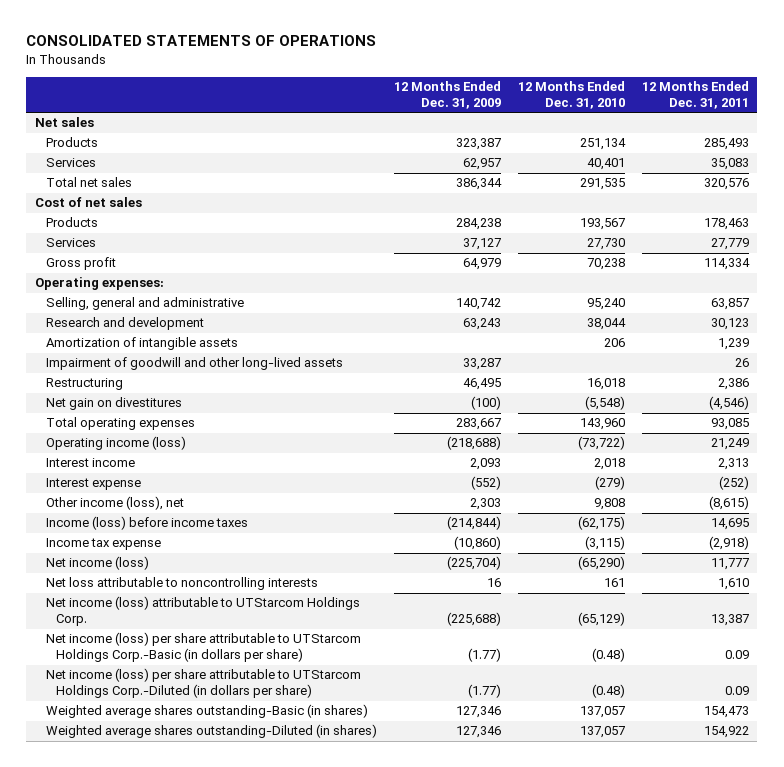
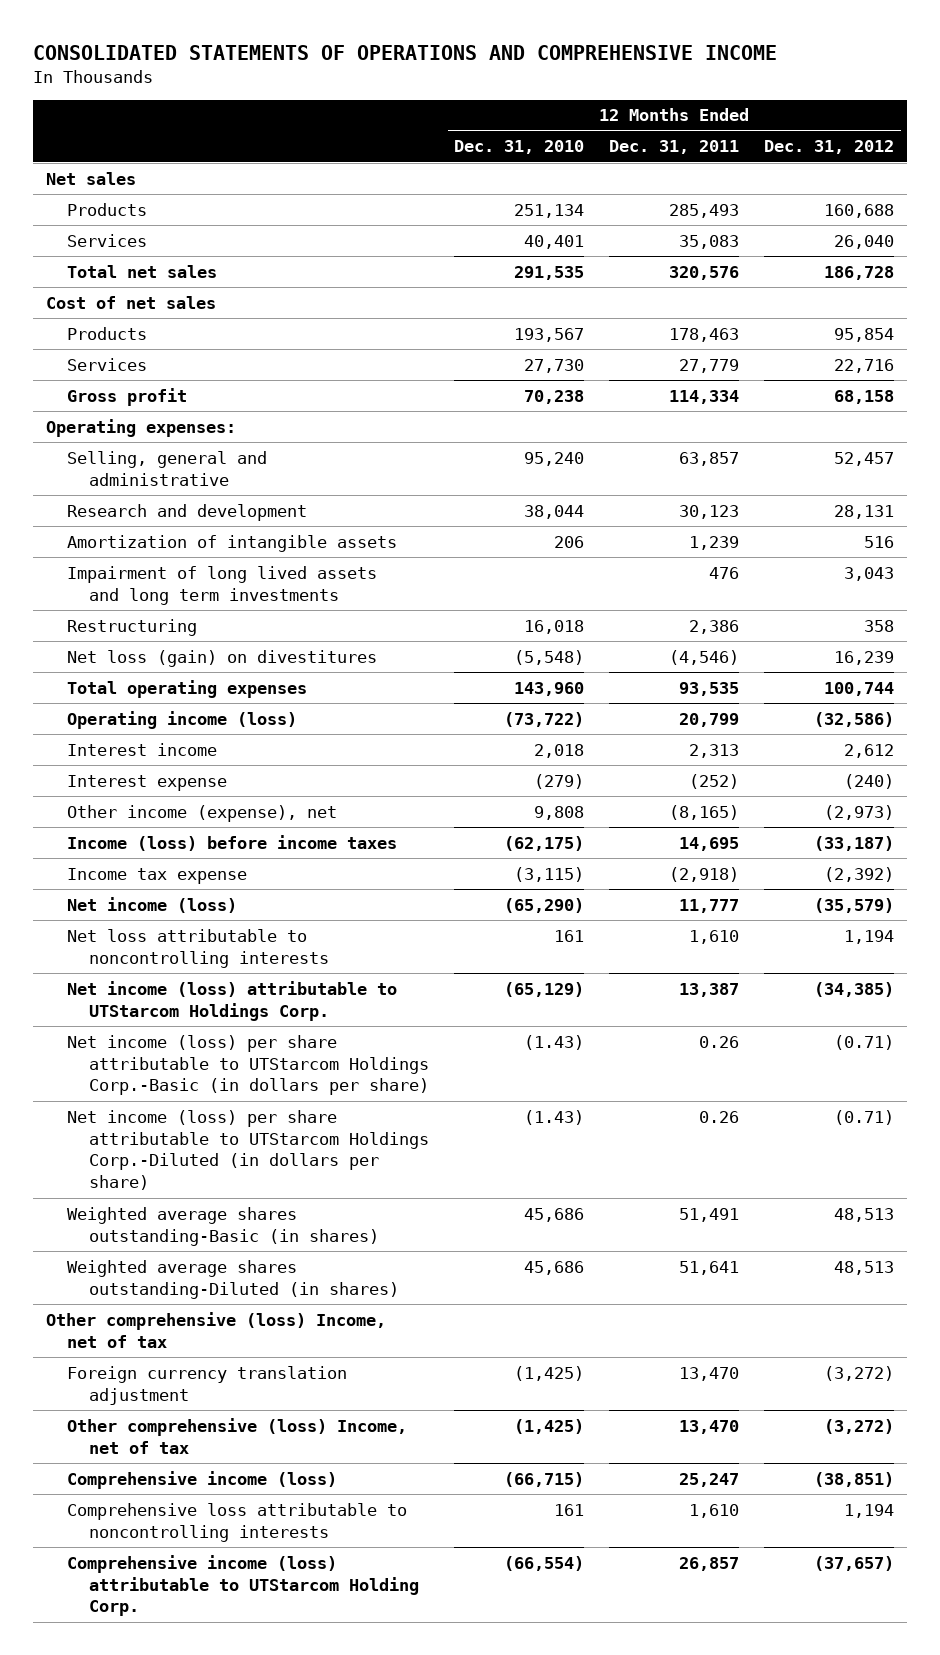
[26,35,377,47] CONSOLIDATED STATEMENTS OF OPERATIONS -> [33,44,778,60] CONSOLIDATED STATEMENTS OF OPERATIONS AND COMPREHENSIVE INCOME
[393,80,501,109] 12 Months Ended Dec. 31, 2009 -> none
none -> [764,140,895,155] Dec. 31, 2012
[45,357,343,371] Impairment of goodwill and other long-lived assets -> [67,565,378,605] Impairment of long lived assets and long term investments
[734,358,749,368] 26 -> [709,566,740,579] 476
[45,397,182,411] Net gain on divestitures -> [67,649,378,667] Net loss (gain) on divestitures
[710,418,749,431] 93,085 -> [679,681,740,696] 93,535
[710,438,749,451] 21,249 -> [679,712,740,727] 20,799
[45,496,184,511] Other income (loss), net -> [67,804,338,822] Other income (expense), net
[708,496,749,511] (8,615) -> [669,804,740,820] (8,165)
[591,648,625,663] (0.48) -> [523,1034,584,1050] (1.43)
[724,650,749,660] 0.09 -> [699,1035,740,1048] 0.26
[591,684,625,699] (0.48) -> [523,1109,584,1125] (1.43)
[724,686,749,696] 0.09 -> [699,1110,740,1123] 0.26
[579,706,625,719] 137,057 -> [523,1207,584,1222] 45,686
[703,706,749,719] 154,473 -> [679,1207,740,1222] 51,491
[579,726,625,739] 137,057 -> [523,1260,584,1275] 45,686
[703,726,749,739] 154,922 -> [679,1260,740,1275] 51,641
none -> [45,1311,386,1348] Other comprehensive (loss) Income, net of tax
none -> [67,1365,348,1405] Foreign currency translation adjustment
none -> [67,1417,408,1454] Other comprehensive (loss) Income, net of tax
none -> [67,1470,338,1489] Comprehensive income (loss)
none -> [67,1502,408,1542] Comprehensive loss attributable to noncontrolling interests
none -> [67,1554,419,1617] Comprehensive income (loss) attributable to UTStarcom Holding Corp.

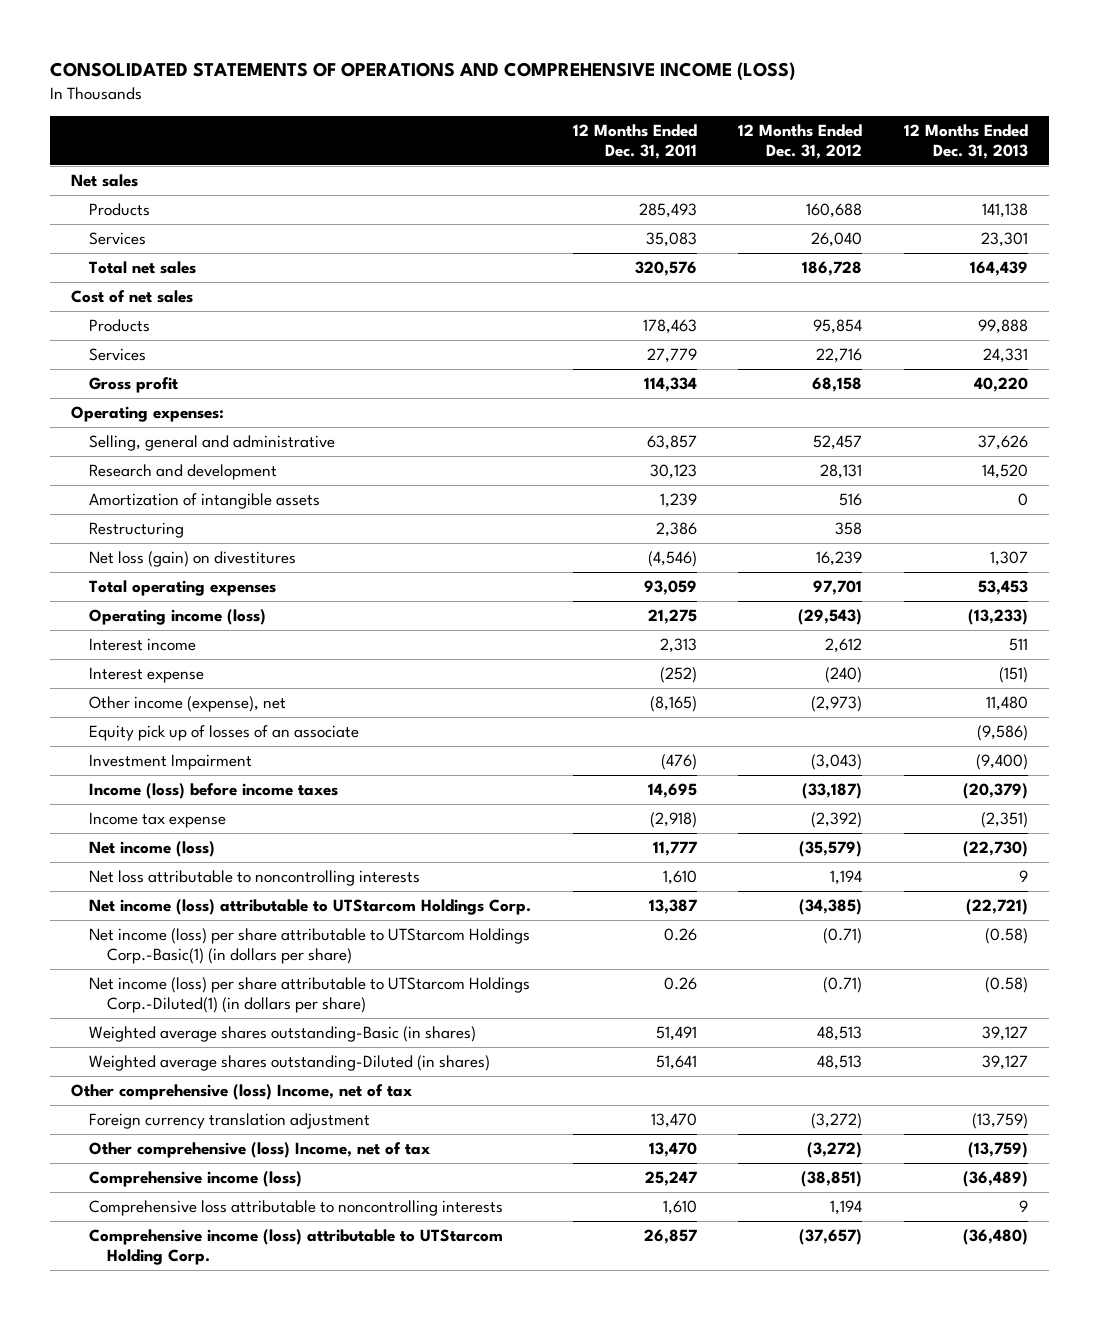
[33,44,778,60] CONSOLIDATED STATEMENTS OF OPERATIONS AND COMPREHENSIVE INCOME -> [49,61,795,81] CONSOLIDATED STATEMENTS OF OPERATIONS AND COMPREHENSIVE INCOME (LOSS)
[453,140,584,155] Dec. 31, 2010 -> none
none -> [904,123,1029,159] 12 Months Ended Dec. 31, 2013
[67,565,378,605] Impairment of long lived assets and long term investments -> none
[679,681,740,696] 93,535 -> [643,580,697,596] 93,059
[824,681,895,696] 100,744 -> [813,580,863,596] 97,701
[679,712,740,727] 20,799 -> [647,609,697,625] 21,275
[814,711,895,727] (32,586) -> [798,609,863,626] (29,543)
none -> [88,725,359,742] Equity pick up of losses of an associate
none -> [88,754,252,771] Investment Impairment
[67,1034,429,1096] Net income (loss) per share attributable to UTStarcom Holdings Corp.-Basic (in dollars per share) -> [88,928,530,965] Net income (loss) per share attributable to UTStarcom Holdings Corp.-Basic(1) (in dollars per share)
[67,1109,429,1191] Net income (loss) per share attributable to UTStarcom Holdings Corp.-Diluted (in dollars per share) -> [88,977,530,1014] Net income (loss) per share attributable to UTStarcom Holdings Corp.-Diluted(1) (in dollars per share)

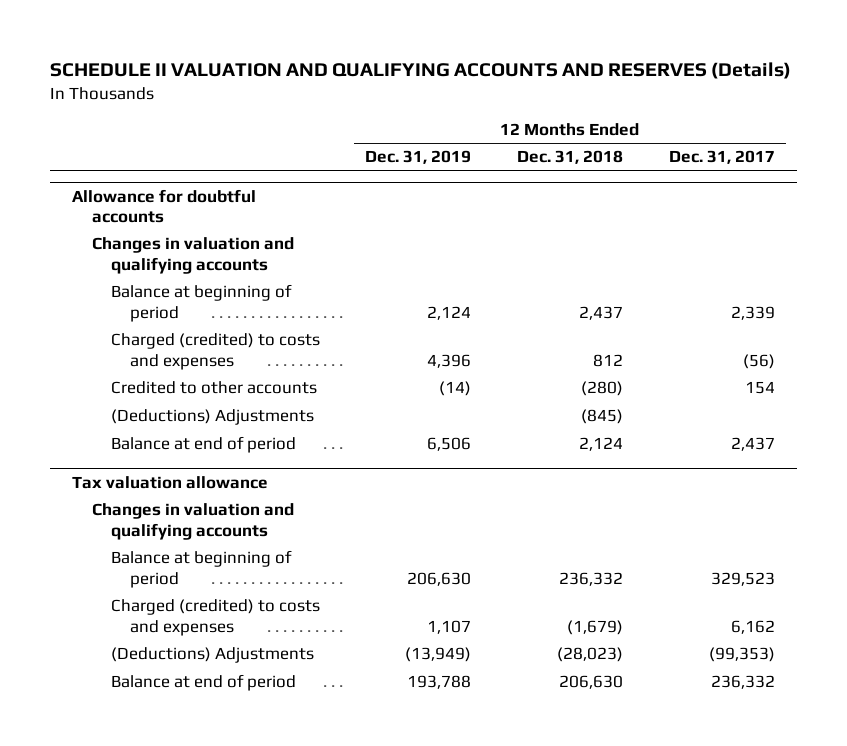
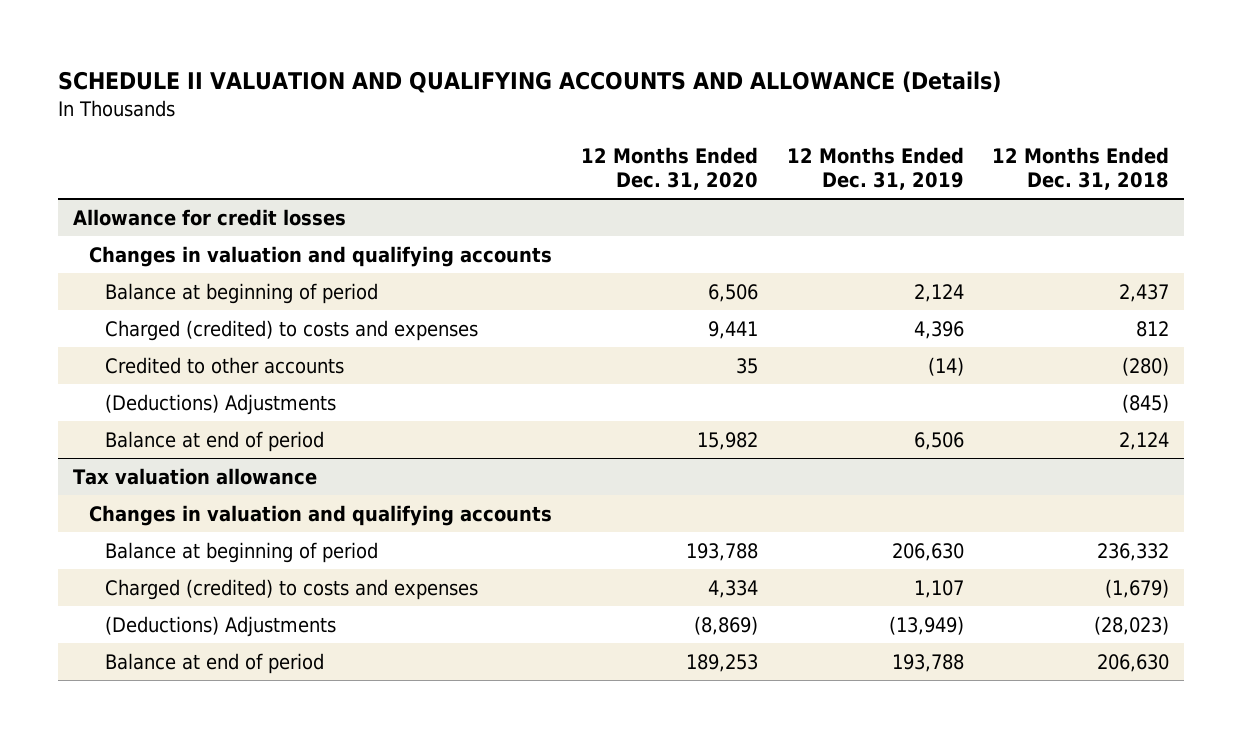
[49,61,791,79] SCHEDULE II VALUATION AND QUALIFYING ACCOUNTS AND RESERVES (Details) -> [58,71,1002,94] SCHEDULE II VALUATION AND QUALIFYING ACCOUNTS AND ALLOWANCE (Details)
[668,150,775,165] Dec. 31, 2017 -> none
none -> [580,146,758,190] 12 Months Ended Dec. 31, 2020
[72,188,257,224] Allowance for doubtful accounts -> [72,209,346,227] Allowance for credit losses

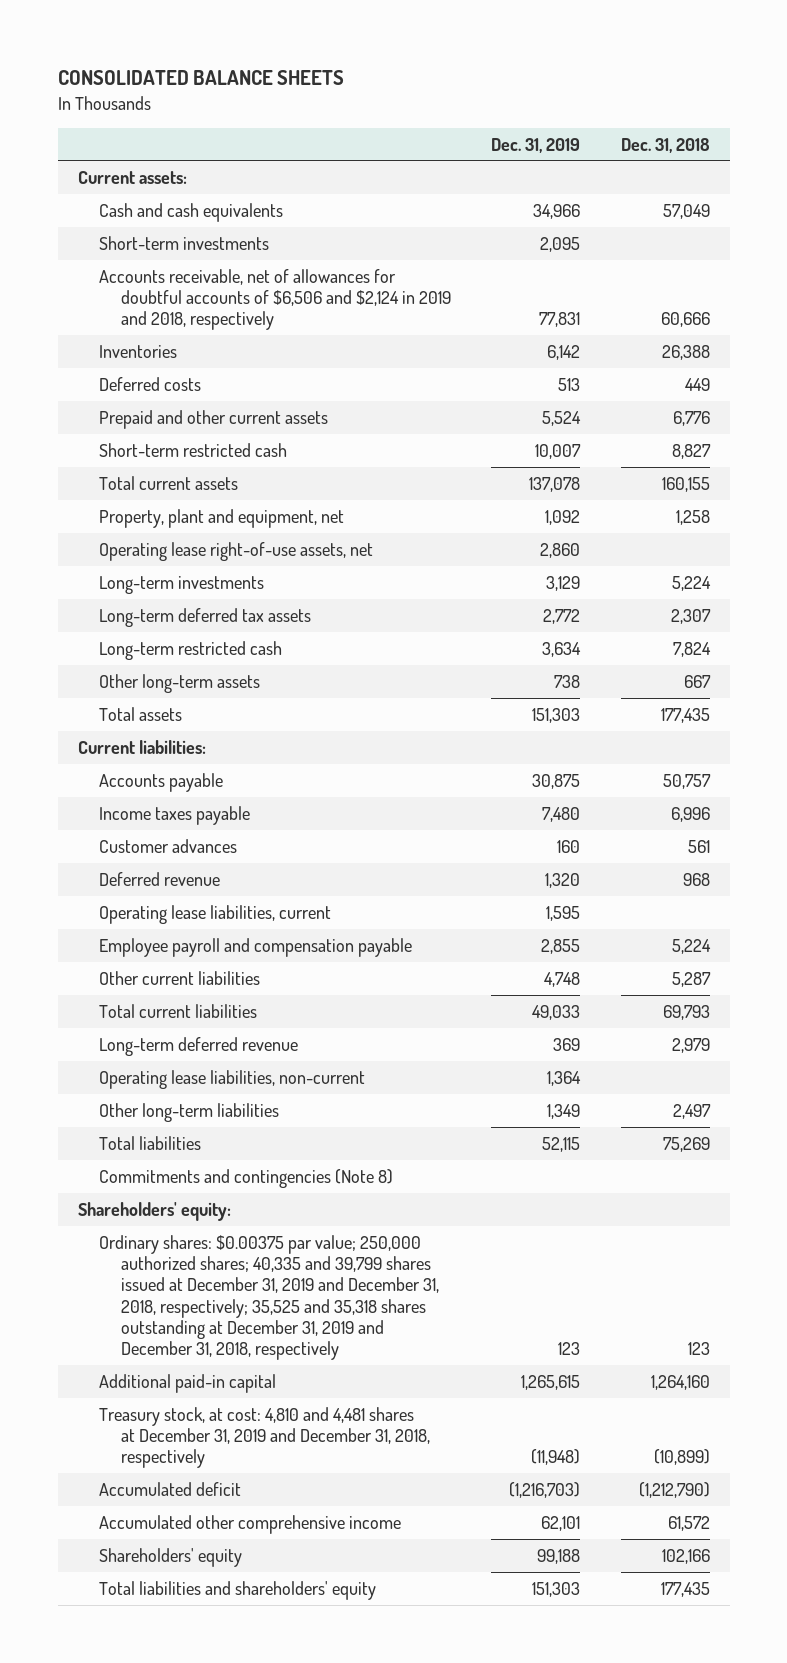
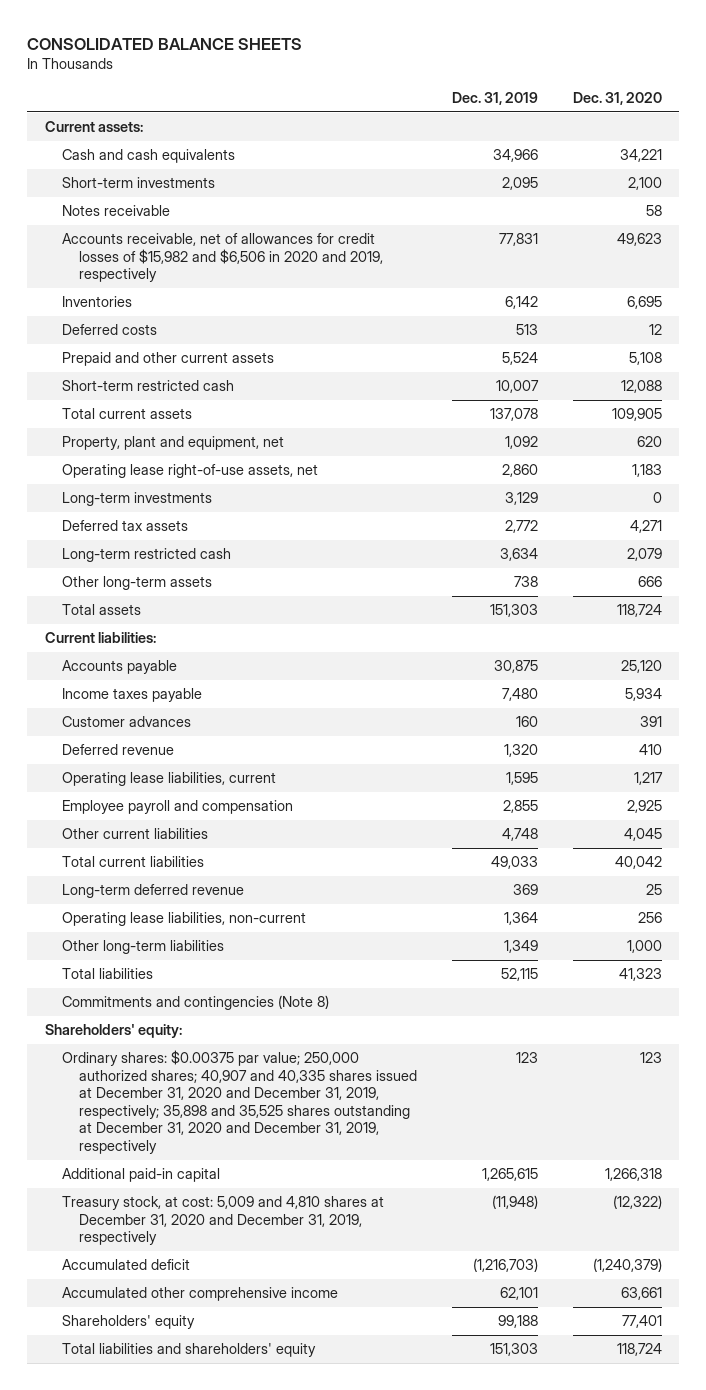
[620,137,710,153] Dec. 31, 2018 -> none
none -> [572,92,662,106] Dec. 31, 2020
none -> [61,205,170,217] Notes receivable
[99,268,452,331] Accounts receivable, net of allowances for doubtful accounts of $6,506 and $2,124 in 2019 and 2018, respectively -> [61,233,384,283] Accounts receivable, net of allowances for credit losses of $15,982 and $6,506 in 2020 and 2019, respectively
[99,607,312,627] Long-term deferred tax assets -> [61,520,188,532] Deferred tax assets
[99,937,413,957] Employee payroll and compensation payable -> [61,800,293,815] Employee payroll and compensation
[99,1234,440,1361] Ordinary shares: $0.00375 par value; 250,000 authorized shares; 40,335 and 39,799 shares issued at December 31, 2019 and December 31, 2018, respectively; 35,525 and 35,318 shares outstanding at December 31, 2019 and December 31, 2018, respectively -> [61,1050,418,1154] Ordinary shares: $0.00375 par value; 250,000 authorized shares; 40,907 and 40,335 shares issued at December 31, 2020 and December 31, 2019, respectively; 35,898 and 35,525 shares outstanding at December 31, 2020 and December 31, 2019, respectively
[99,1406,431,1469] Treasury stock, at cost: 4,810 and 4,481 shares at December 31, 2019 and December 31, 2018, respectively -> [61,1196,384,1246] Treasury stock, at cost: 5,009 and 4,810 shares at December 31, 2020 and December 31, 2019, respectively

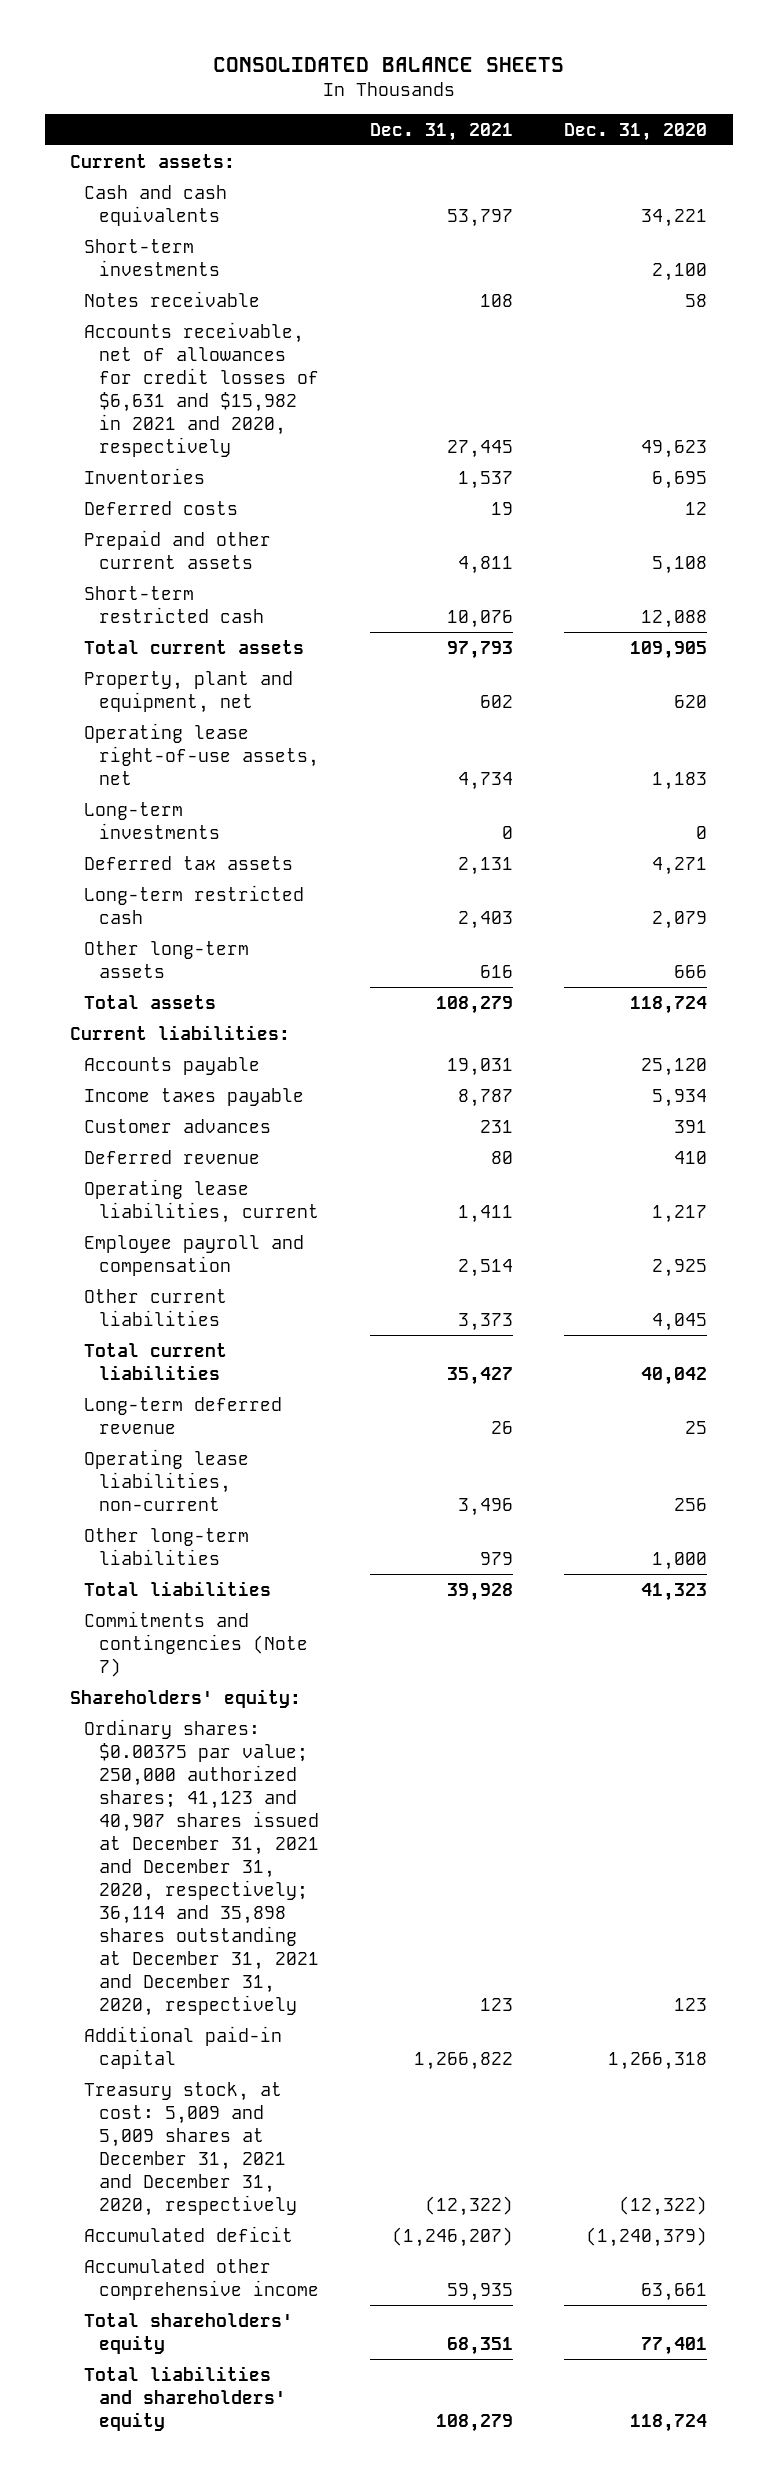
[452,92,539,106] Dec. 31, 2019 -> none
none -> [369,122,513,141] Dec. 31, 2021
[61,233,384,283] Accounts receivable, net of allowances for credit losses of $15,982 and $6,506 in 2020 and 2019, respectively -> [84,321,319,457] Accounts receivable, net of allowances for credit losses of $6,631 and $15,982 in 2021 and 2020, respectively
[61,995,329,1011] Commitments and contingencies (Note 8) -> [84,1610,308,1677] Commitments and contingencies (Note 7)
[61,1050,418,1154] Ordinary shares: $0.00375 par value; 250,000 authorized shares; 40,907 and 40,335 shares issued at December 31, 2020 and December 31, 2019, respectively; 35,898 and 35,525 shares outstanding at December 31, 2020 and December 31, 2019, respectively -> [84,1718,319,2017] Ordinary shares: $0.00375 par value; 250,000 authorized shares; 41,123 and 40,907 shares issued at December 31, 2021 and December 31, 2020, respectively; 36,114 and 35,898 shares outstanding at December 31, 2021 and December 31, 2020, respectively
[61,1196,384,1246] Treasury stock, at cost: 5,009 and 4,810 shares at December 31, 2020 and December 31, 2019, respectively -> [84,2081,297,2216] Treasury stock, at cost: 5,009 and 5,009 shares at December 31, 2021 and December 31, 2020, respectively
[61,1315,195,1330] Shareholders' equity -> [84,2312,294,2354] Total shareholders' equity

